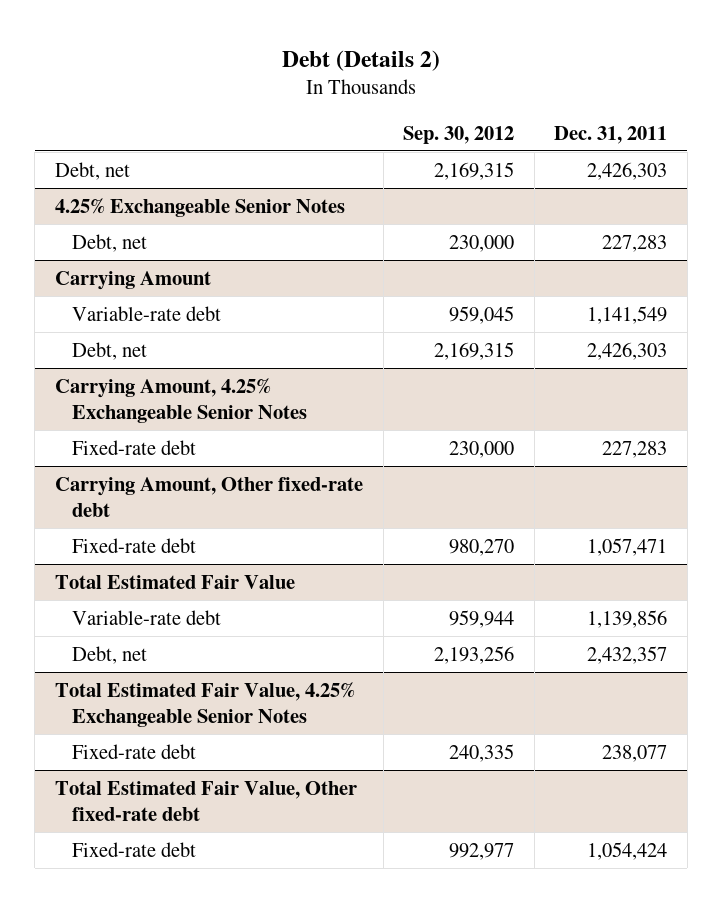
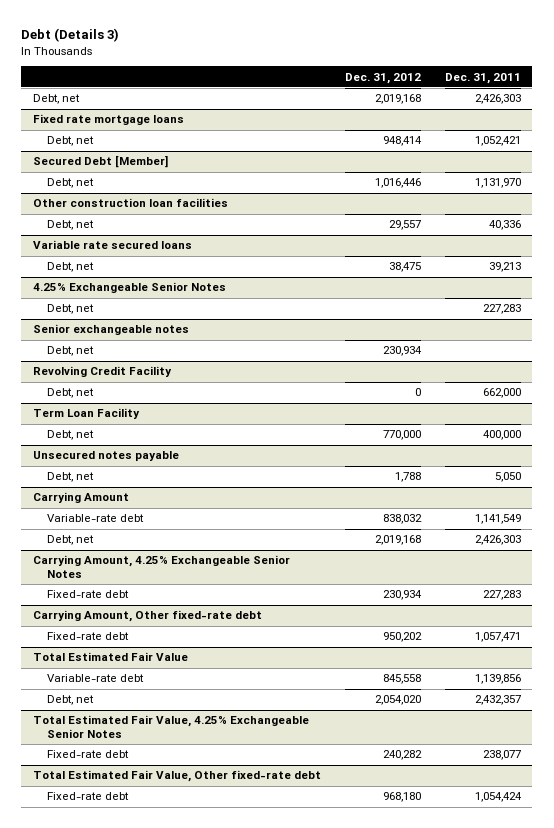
[282,49,441,71] Debt (Details 2) -> [21,28,120,43] Debt (Details 3)
[403,125,515,144] Sep. 30, 2012 -> none
none -> [344,72,421,84] Dec. 31, 2012
none -> [33,114,185,126] Fixed rate mortgage loans
none -> [46,136,94,147] Debt, net
none -> [33,155,169,169] Secured Debt [Member]
none -> [46,178,94,189] Debt, net
none -> [33,198,229,208] Other construction loan facilities
none -> [46,220,94,231] Debt, net
none -> [33,240,193,250] Variable rate secured loans
none -> [46,262,94,273] Debt, net
none -> [33,324,190,336] Senior exchangeable notes
none -> [46,346,94,357] Debt, net
none -> [33,366,173,378] Revolving Credit Facility
none -> [46,388,94,399] Debt, net
none -> [33,408,141,420] Term Loan Facility
none -> [46,430,94,441] Debt, net
none -> [33,451,180,462] Unsecured notes payable
none -> [46,472,94,483] Debt, net

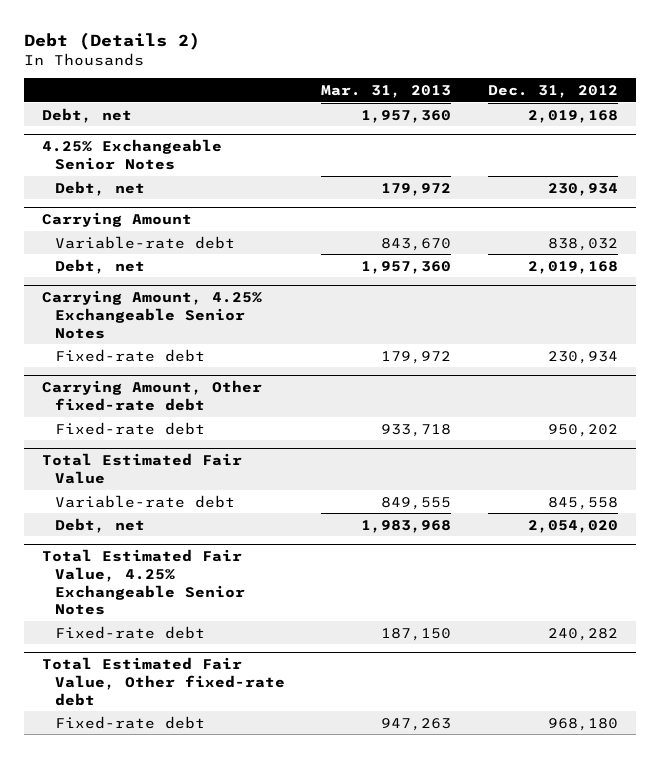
[21,28,120,43] Debt (Details 3) -> [24,31,201,50] Debt (Details 2)
[444,72,521,84] Dec. 31, 2011 -> none
none -> [321,85,452,99] Mar. 31, 2013
[33,114,185,126] Fixed rate mortgage loans -> none
[46,136,94,147] Debt, net -> none
[33,155,169,169] Secured Debt [Member] -> none
[46,178,94,189] Debt, net -> none
[33,198,229,208] Other construction loan facilities -> none
[46,220,94,231] Debt, net -> none
[33,240,193,250] Variable rate secured loans -> none
[46,262,94,273] Debt, net -> none
[46,304,94,315] Debt, net -> none
[33,324,190,336] Senior exchangeable notes -> none
[33,366,173,378] Revolving Credit Facility -> none
[46,388,94,399] Debt, net -> none
[33,408,141,420] Term Loan Facility -> none
[46,430,94,441] Debt, net -> none
[33,451,180,462] Unsecured notes payable -> none
[46,472,94,483] Debt, net -> none

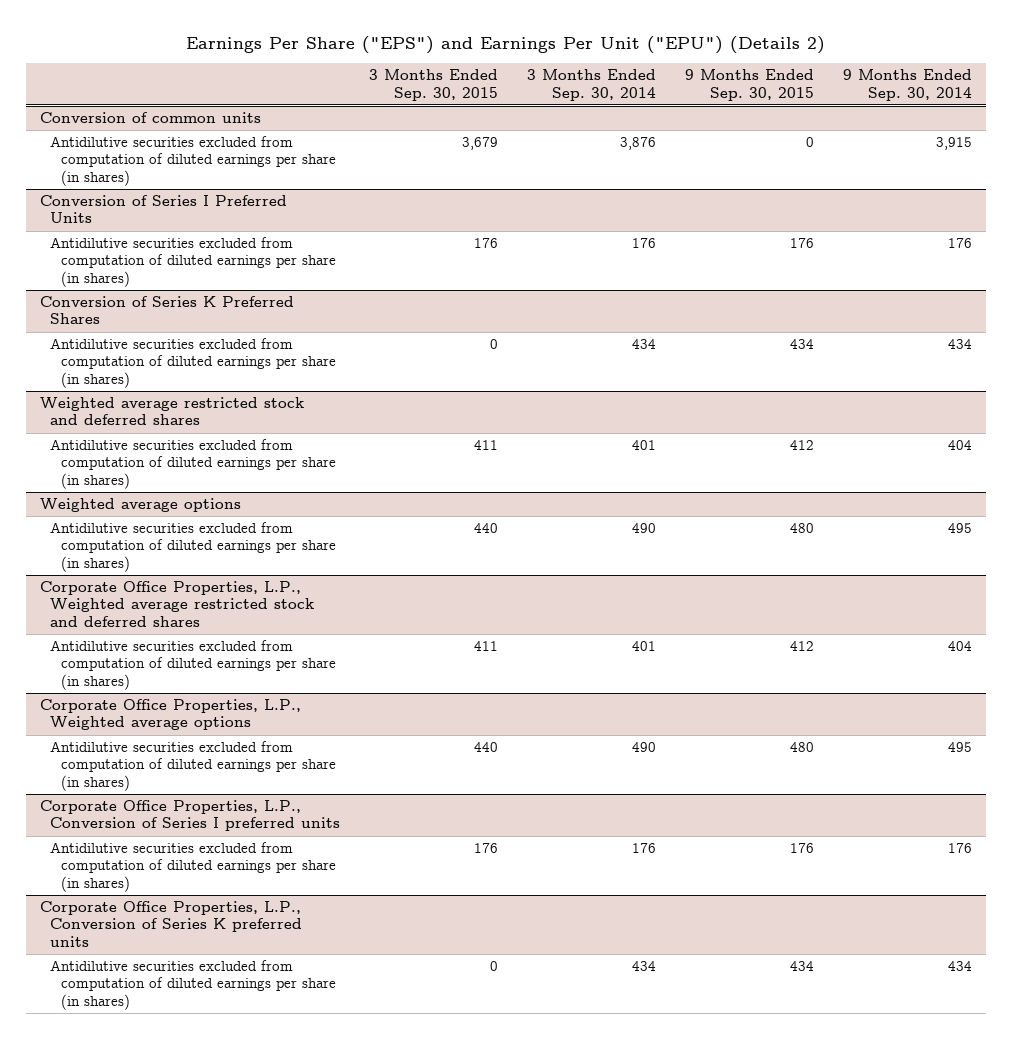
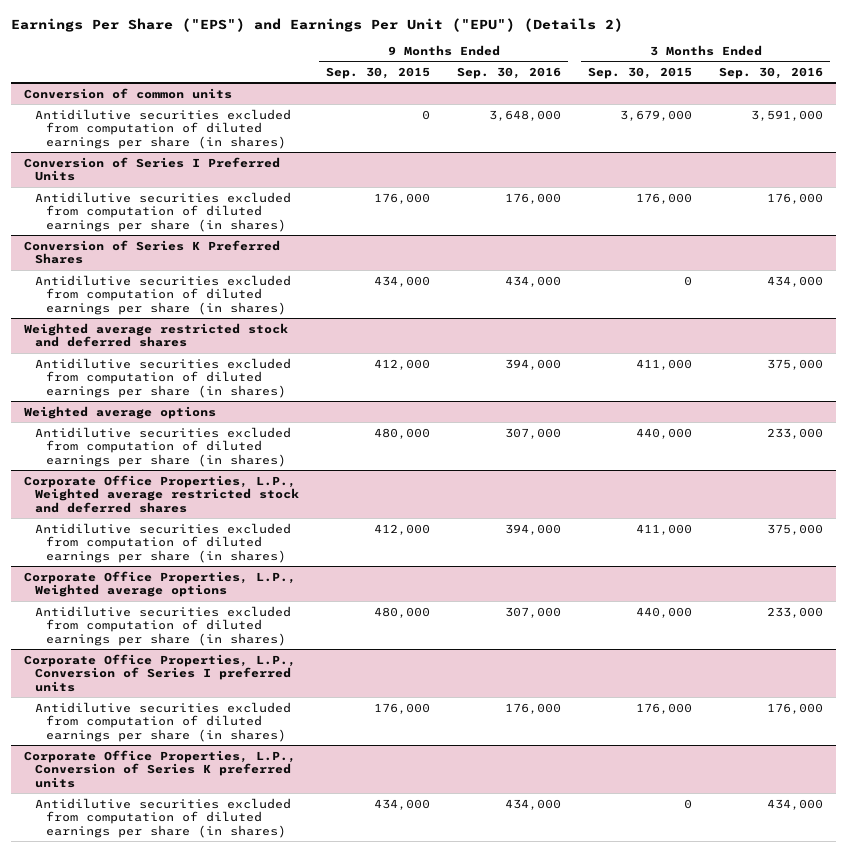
[527,69,657,101] 3 Months Ended Sep. 30, 2014 -> none
[842,69,972,101] 9 Months Ended Sep. 30, 2014 -> none
none -> [457,66,562,79] Sep. 30, 2016
none -> [718,66,823,79] Sep. 30, 2016
[462,137,499,151] 3,679 -> [620,109,693,121] 3,679,000
[474,238,499,249] 176 -> [636,192,693,204] 176,000
[789,238,814,249] 176 -> [374,192,431,204] 176,000
[789,339,814,350] 434 -> [374,275,431,287] 434,000
[474,440,499,451] 411 -> [636,358,693,370] 411,000
[789,440,814,451] 412 -> [374,358,431,370] 412,000
[474,523,499,534] 440 -> [636,427,693,439] 440,000
[789,523,814,534] 480 -> [374,427,431,439] 480,000
[474,641,499,652] 411 -> [636,523,693,535] 411,000
[789,641,814,652] 412 -> [374,523,431,535] 412,000
[474,742,499,753] 440 -> [636,606,693,618] 440,000
[789,742,814,753] 480 -> [374,606,431,618] 480,000
[474,843,499,854] 176 -> [636,702,693,714] 176,000
[789,843,814,854] 176 -> [374,702,431,714] 176,000
[789,961,814,972] 434 -> [374,798,431,810] 434,000

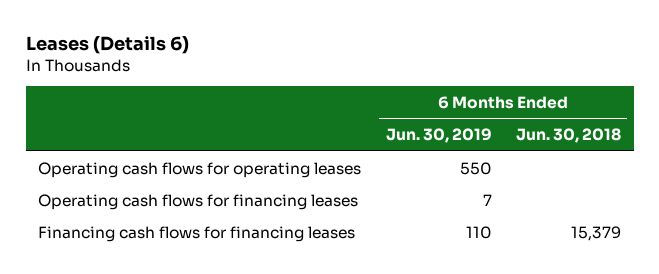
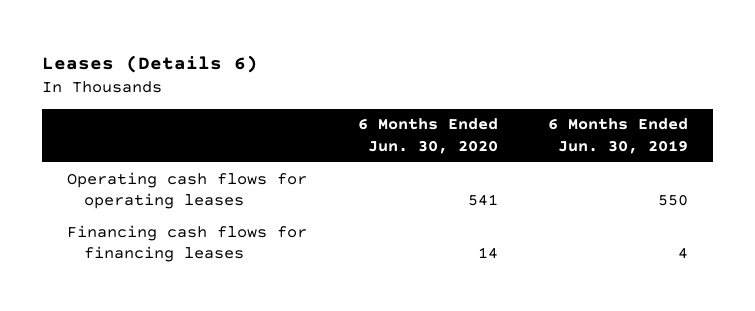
[516,128,622,144] Jun. 30, 2018 -> none
none -> [357,118,498,154] 6 Months Ended Jun. 30, 2020
[37,193,358,210] Operating cash flows for financing leases -> none
[465,225,492,239] 110 -> [677,247,688,260] 4

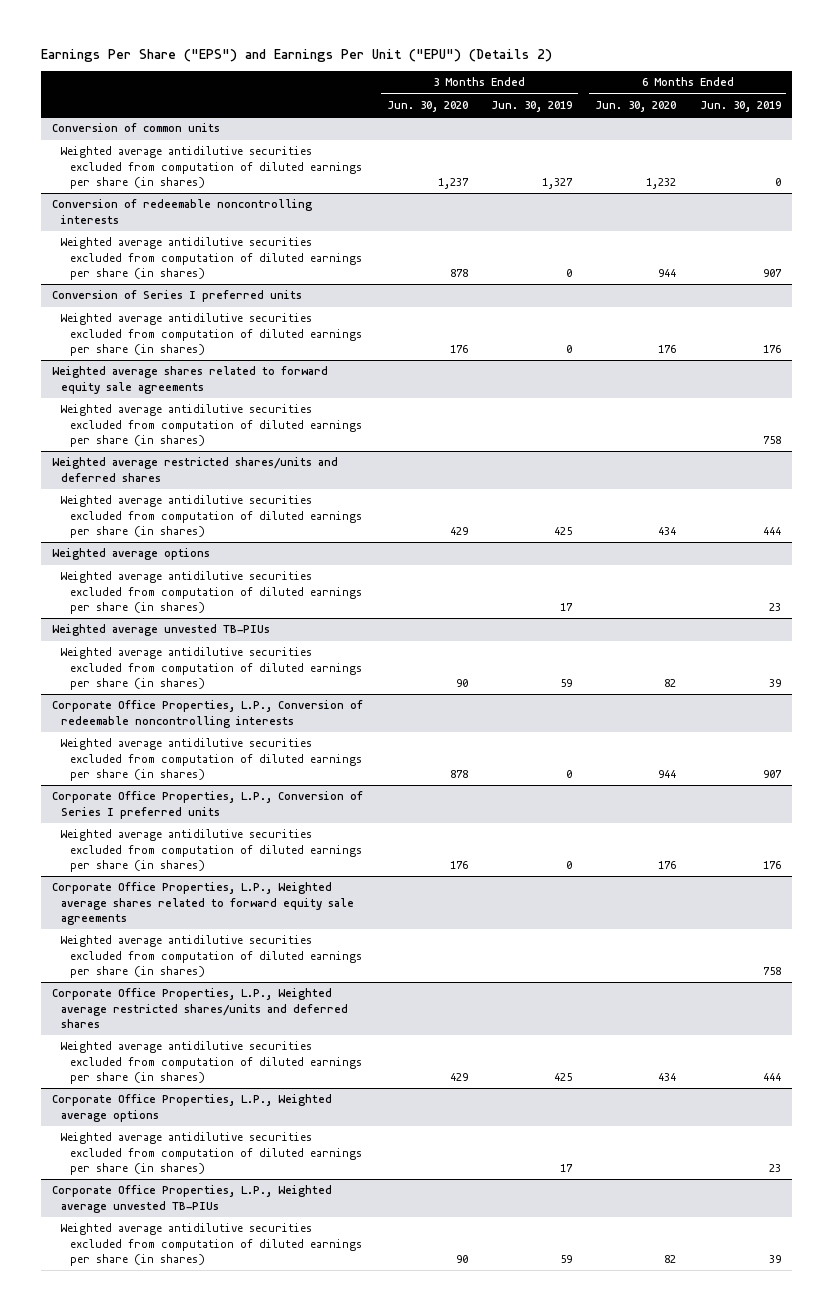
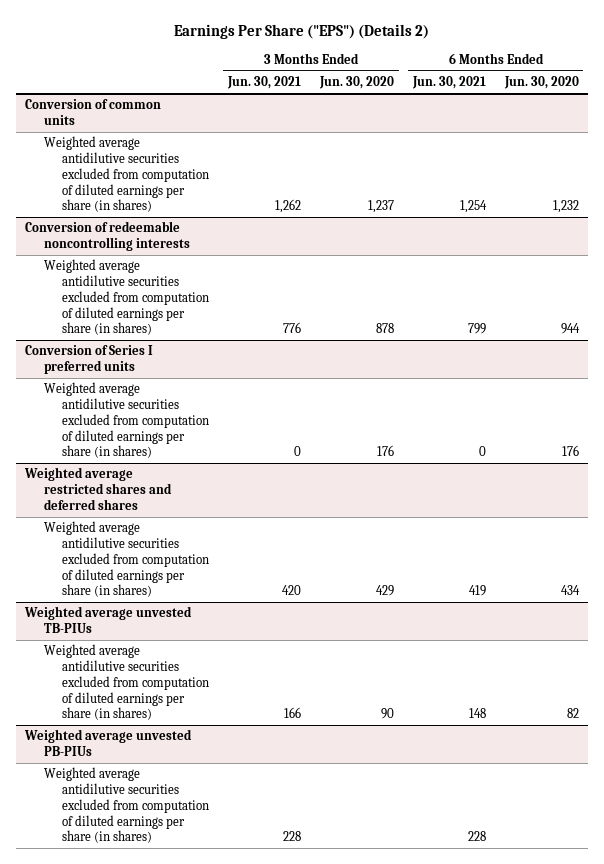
[40,48,552,62] Earnings Per Share ("EPS") and Earnings Per Unit ("EPU") (Details 2) -> [173,23,429,39] Earnings Per Share ("EPS") (Details 2)
[490,100,572,112] Jun. 30, 2019 -> none
[699,100,781,112] Jun. 30, 2019 -> none
none -> [226,76,301,90] Jun. 30, 2021
none -> [411,76,486,90] Jun. 30, 2021
[52,366,329,394] Weighted average shares related to forward equity sale agreements -> none
[61,404,362,447] Weighted average antidilutive securities excluded from computation of diluted earnings per share (in shares) -> none
[52,457,339,482] Weighted average restricted shares/units and deferred shares -> [24,467,172,510] Weighted average restricted shares and deferred shares
[52,548,211,561] Weighted average options -> none
[61,571,362,614] Weighted average antidilutive securities excluded from computation of diluted earnings per share (in shares) -> none
[52,700,364,728] Corporate Office Properties, L.P., Conversion of redeemable noncontrolling interests -> none
[61,738,362,781] Weighted average antidilutive securities excluded from computation of diluted earnings per share (in shares) -> none
[52,791,364,819] Corporate Office Properties, L.P., Conversion of Series I preferred units -> none
[61,829,362,872] Weighted average antidilutive securities excluded from computation of diluted earnings per share (in shares) -> none
[52,882,355,925] Corporate Office Properties, L.P., Weighted average shares related to forward equity sale agreements -> none
[61,935,362,978] Weighted average antidilutive securities excluded from computation of diluted earnings per share (in shares) -> none
[52,988,349,1028] Corporate Office Properties, L.P., Weighted average restricted shares/units and deferred shares -> none
[61,1041,362,1084] Weighted average antidilutive securities excluded from computation of diluted earnings per share (in shares) -> none
[52,1094,333,1122] Corporate Office Properties, L.P., Weighted average options -> none
none -> [24,729,193,757] Weighted average unvested PB-PIUs
[52,1185,333,1213] Corporate Office Properties, L.P., Weighted average unvested TB-PIUs -> none
[61,1223,362,1266] Weighted average antidilutive securities excluded from computation of diluted earnings per share (in shares) -> none

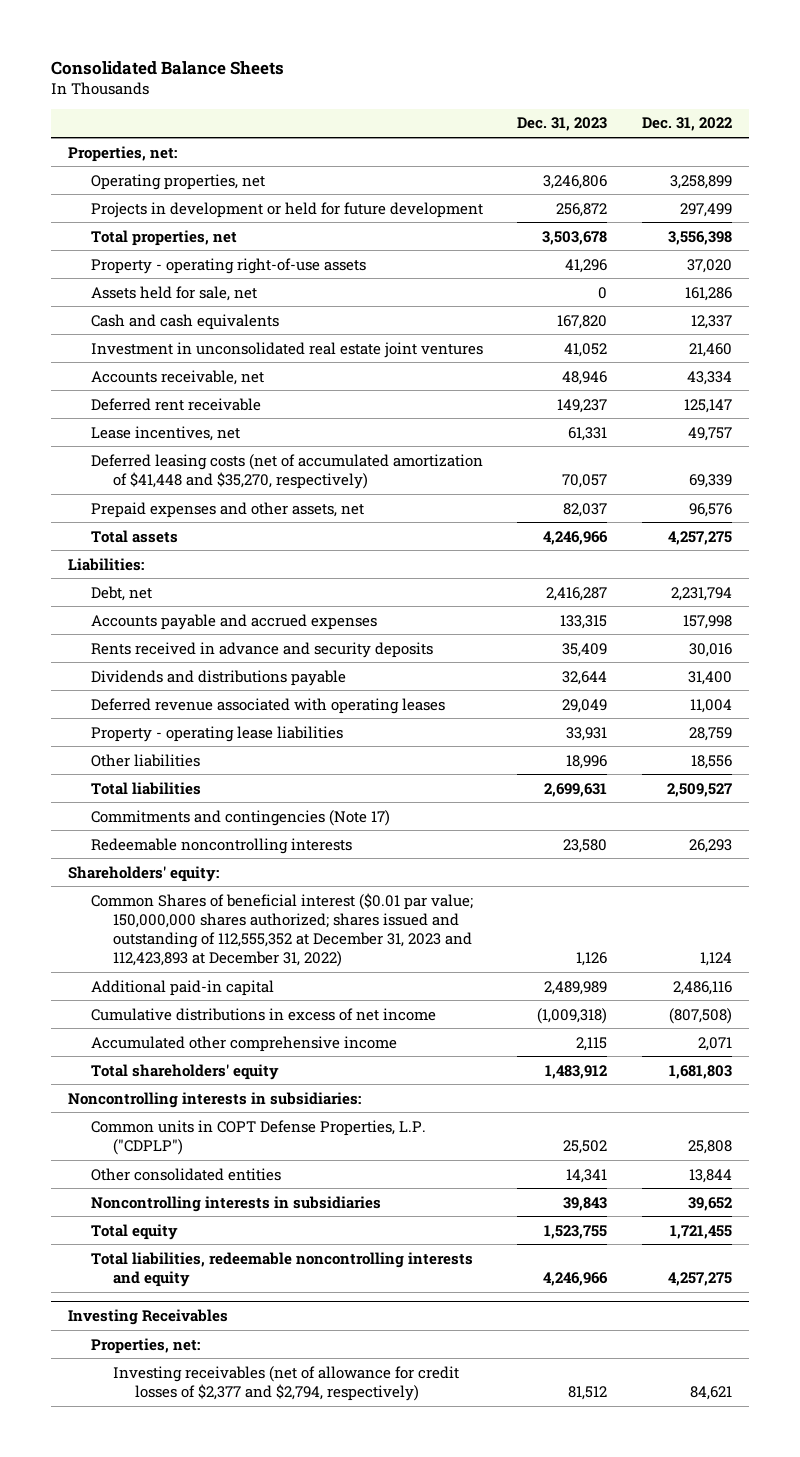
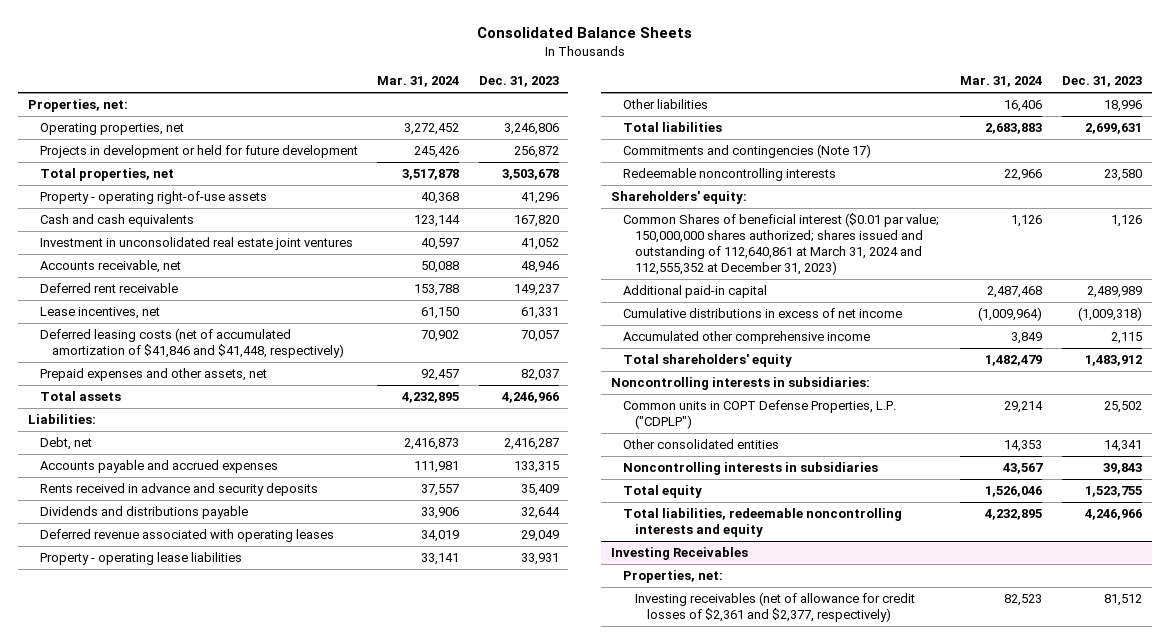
[642,117,733,132] Dec. 31, 2022 -> none
none -> [377,76,460,88] Mar. 31, 2024
[90,285,257,301] Assets held for sale, net -> none
[90,453,483,489] Deferred leasing costs (net of accumulated amortization of $41,448 and $35,270, respectively) -> [39,328,344,359] Deferred leasing costs (net of accumulated amortization of $41,846 and $41,448, respectively)
[90,892,473,968] Common Shares of beneficial interest ($0.01 par value; 150,000,000 shares authorized; shares issued and outstanding of 112,555,352 at December 31, 2023 and 112,423,893 at December 31, 2022) -> [622,213,939,276] Common Shares of beneficial interest ($0.01 par value; 150,000,000 shares authorized; shares issued and outstanding of 112,640,861 at March 31, 2024 and 112,555,352 at December 31, 2023)
[112,1365,459,1401] Investing receivables (net of allowance for credit losses of $2,377 and $2,794, respectively) -> [634,592,915,623] Investing receivables (net of allowance for credit losses of $2,361 and $2,377, respectively)

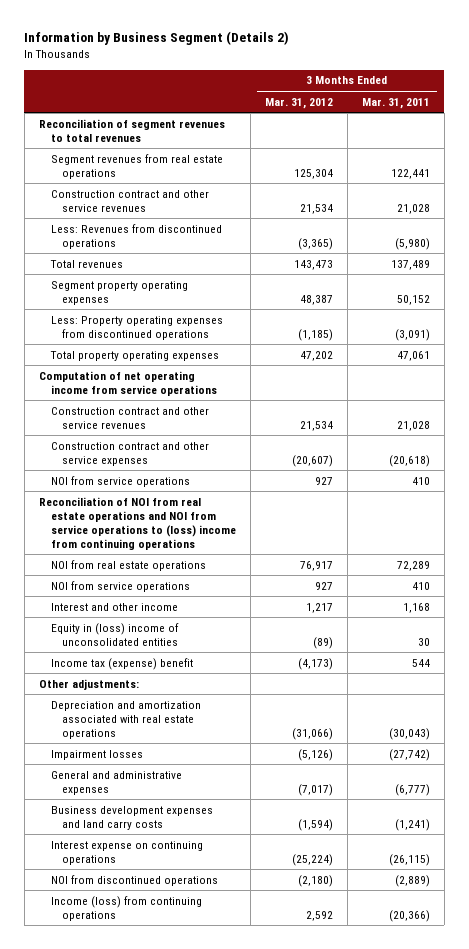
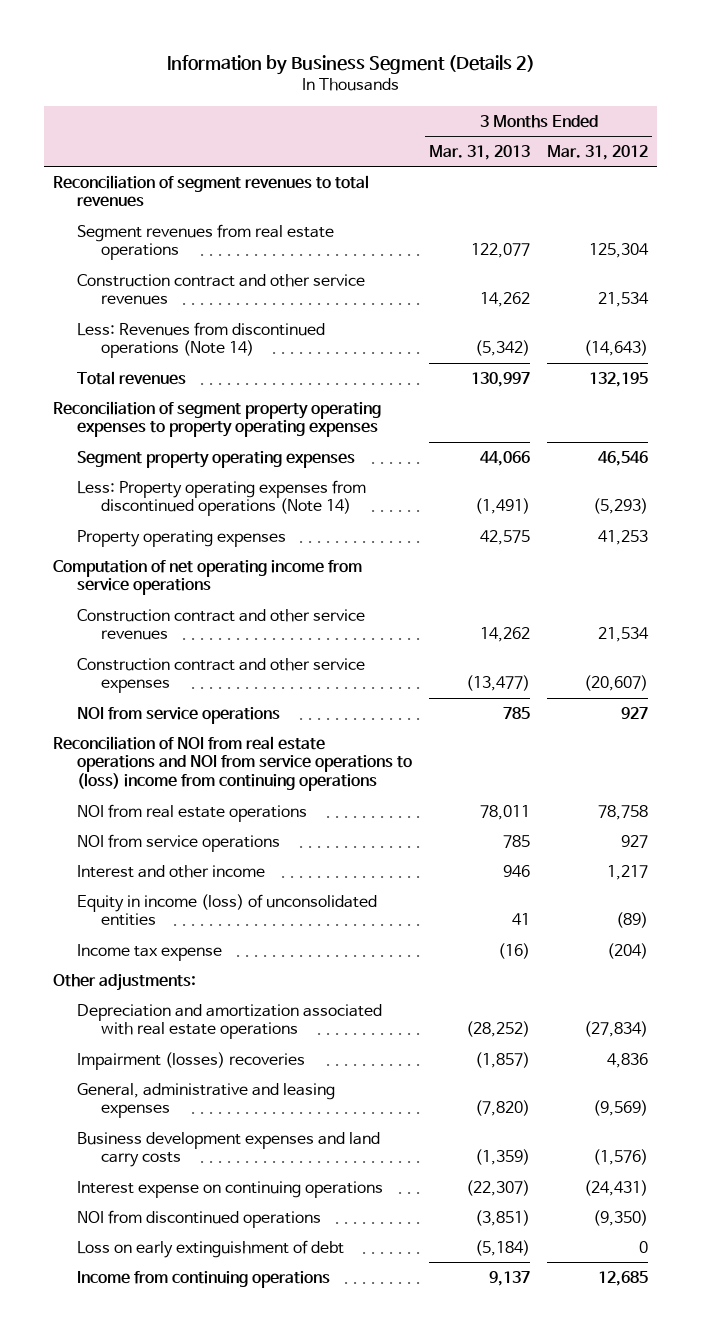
[361,97,430,109] Mar. 31, 2011 -> none
none -> [429,145,531,161] Mar. 31, 2013
[50,223,222,249] Less: Revenues from discontinued operations -> [77,321,326,359] Less: Revenues from discontinued operations (Note 14)
[297,237,333,250] (3,365) -> [584,340,649,357] (14,643)
[293,259,333,270] 143,473 -> [589,371,649,387] 132,195
none -> [52,400,381,438] Reconciliation of segment property operating expenses to property operating expenses
[299,294,333,305] 48,387 -> [598,450,649,466] 46,546
[50,315,223,340] Less: Property operating expenses from discontinued operations -> [77,479,367,517] Less: Property operating expenses from discontinued operations (Note 14)
[297,328,333,341] (1,185) -> [593,498,649,515] (5,293)
[49,350,219,361] Total property operating expenses -> [77,529,287,547] Property operating expenses
[299,350,333,361] 47,202 -> [598,529,649,545] 41,253
[299,560,333,571] 76,917 -> [598,804,649,820] 78,758
[50,622,179,646] Equity in (loss) income of unconsolidated entities -> [77,893,378,927] Equity in income (loss) of unconsolidated entities
[50,657,193,670] Income tax (expense) benefit -> [77,943,223,961] Income tax expense
[297,657,333,670] (4,173) -> [607,942,649,959] (204)
[291,727,333,740] (31,066) -> [584,1021,649,1038] (27,834)
[50,749,143,760] Impairment losses -> [77,1051,306,1070] Impairment (losses) recoveries
[297,748,333,761] (5,126) -> [607,1052,649,1068] 4,836
[50,770,182,795] General and administrative expenses -> [77,1082,336,1119] General, administrative and leasing expenses
[297,783,333,796] (7,017) -> [593,1100,649,1117] (9,569)
[297,818,333,831] (1,594) -> [593,1149,649,1166] (1,576)
[291,853,333,866] (25,224) -> [584,1179,649,1196] (24,431)
[297,874,333,887] (2,180) -> [593,1209,649,1226] (9,350)
none -> [77,1239,345,1258] Loss on early extinguishment of debt
[50,895,202,921] Income (loss) from continuing operations -> [77,1270,331,1288] Income from continuing operations
[305,910,333,921] 2,592 -> [598,1270,649,1286] 12,685

